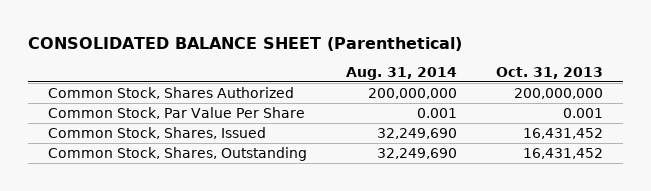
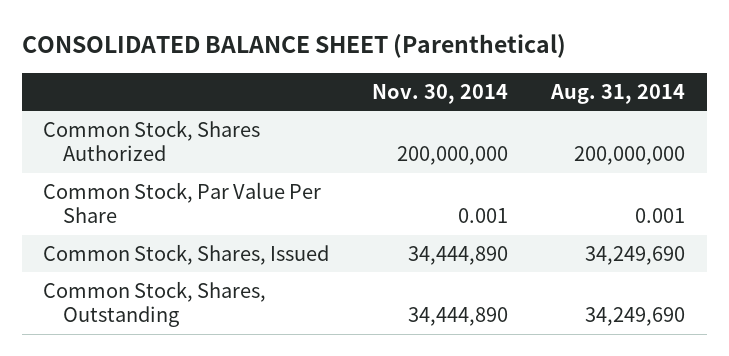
[496,66,604,79] Oct. 31, 2013 -> none
none -> [372,84,509,105] Nov. 30, 2014
[376,127,457,139] 32,249,690 -> [585,245,686,265] 34,249,690
[376,147,457,159] 32,249,690 -> [585,307,686,327] 34,249,690

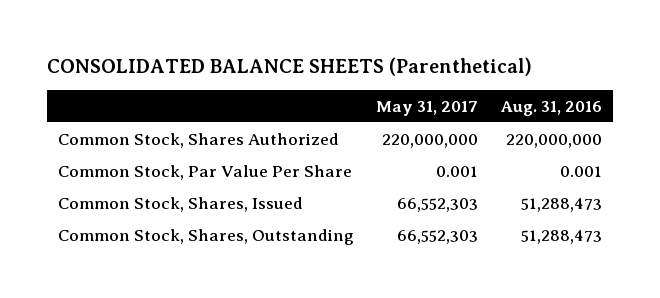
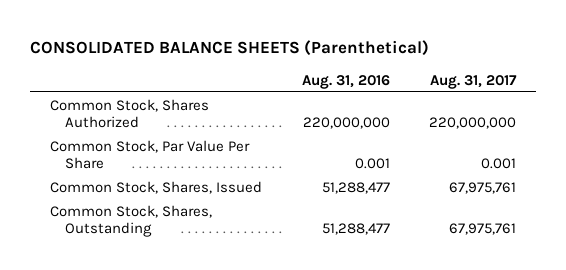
[376,100,479,116] May 31, 2017 -> none
none -> [430,74,518,89] Aug. 31, 2017
[520,197,602,212] 51,288,473 -> [321,181,390,194] 51,288,477
[520,229,602,244] 51,288,473 -> [321,223,390,236] 51,288,477

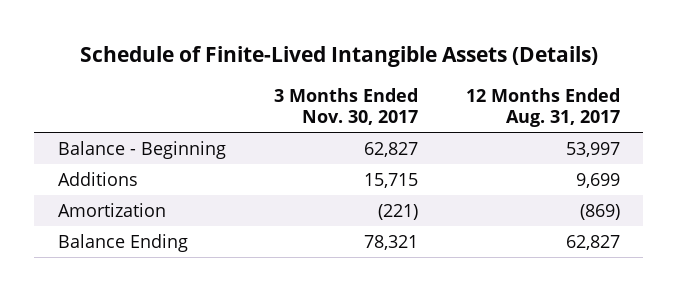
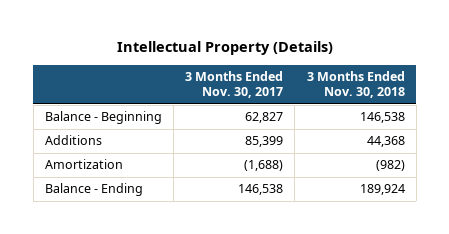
[79,45,598,67] Schedule of Finite-Lived Intangible Assets (Details) -> [116,41,333,56] Intellectual Property (Details)
[465,87,620,128] 12 Months Ended Aug. 31, 2017 -> none
none -> [306,71,405,99] 3 Months Ended Nov. 30, 2018
[363,173,418,189] 15,715 -> [245,136,284,148] 85,399
[377,204,418,221] (221) -> [244,160,284,172] (1,688)
[57,234,188,253] Balance Ending -> [44,183,143,197] Balance - Ending
[363,235,418,251] 78,321 -> [238,184,284,196] 146,538

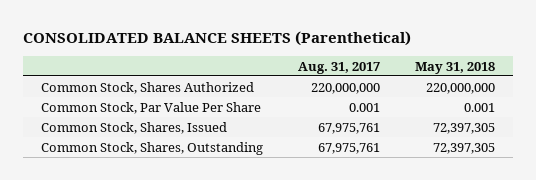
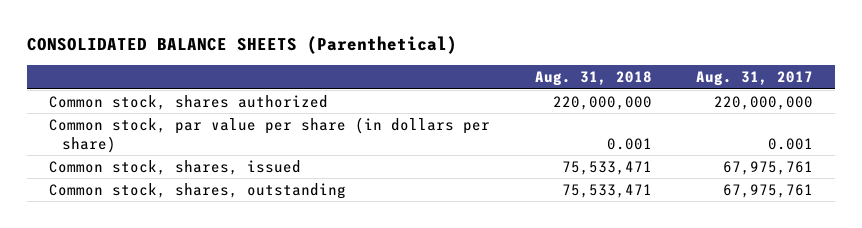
[415,61,496,74] May 31, 2018 -> none
none -> [534,71,652,87] Aug. 31, 2018
[40,81,254,94] Common Stock, Shares Authorized -> [49,94,329,110] Common stock, shares authorized
[40,101,261,114] Common Stock, Par Value Per Share -> [49,116,491,153] Common stock, par value per share (in dollars per share)
[40,121,227,134] Common Stock, Shares, Issued -> [49,159,302,175] Common stock, shares, issued
[40,141,263,155] Common Stock, Shares, Outstanding -> [49,182,347,199] Common stock, shares, outstanding

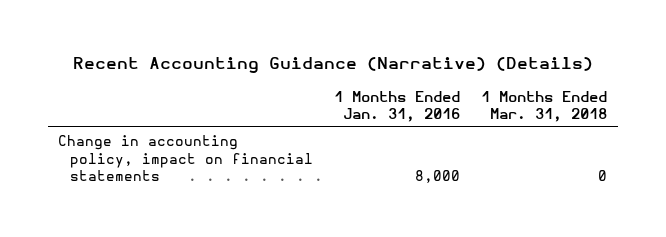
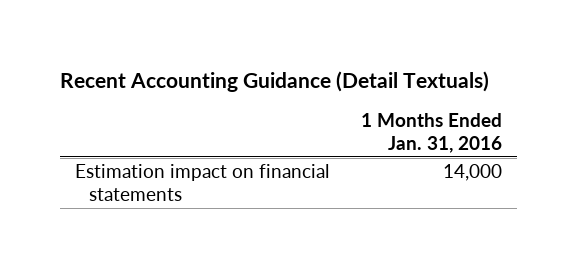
[72,57,593,74] Recent Accounting Guidance (Narrative) (Details) -> [59,71,489,93] Recent Accounting Guidance (Detail Textuals)
[481,90,608,123] 1 Months Ended Mar. 31, 2018 -> none
[58,135,313,182] Change in accounting policy, impact on financial statements -> [75,164,330,202] Estimation impact on financial statements
[414,170,460,184] 8,000 -> [442,164,502,182] 14,000

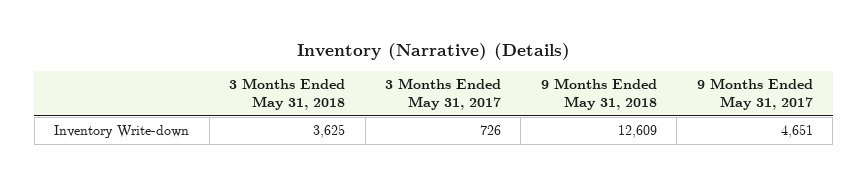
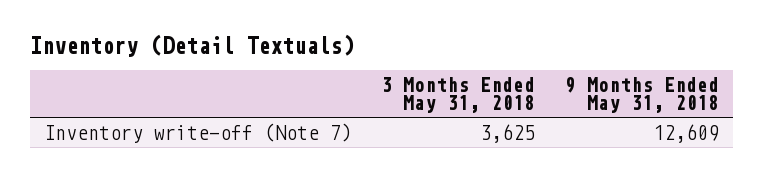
[296,43,570,61] Inventory (Narrative) (Details) -> [29,34,354,58] Inventory (Detail Textuals)
[385,77,502,111] 3 Months Ended May 31, 2017 -> none
[696,77,813,111] 9 Months Ended May 31, 2017 -> none
[54,125,190,139] Inventory Write-down -> [44,122,353,143] Inventory write-off (Note 7)

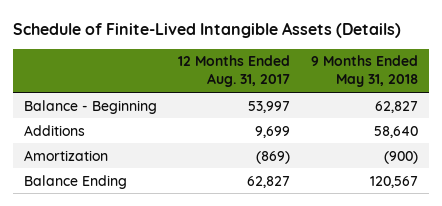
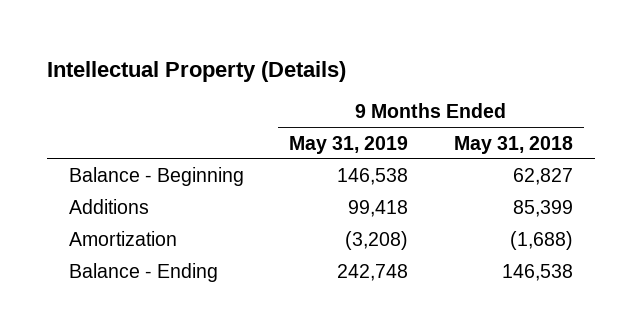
[13,21,402,38] Schedule of Finite-Lived Intangible Assets (Details) -> [46,60,346,82] Intellectual Property (Details)
[177,55,290,88] 12 Months Ended Aug. 31, 2017 -> none
none -> [289,135,409,154] May 31, 2019
[374,125,419,138] 58,640 -> [512,200,573,218] 85,399
[384,150,419,164] (900) -> [509,231,573,251] (1,688)
[23,174,127,189] Balance Ending -> [69,263,219,283] Balance - Ending
[370,175,419,188] 120,567 -> [501,264,573,282] 146,538

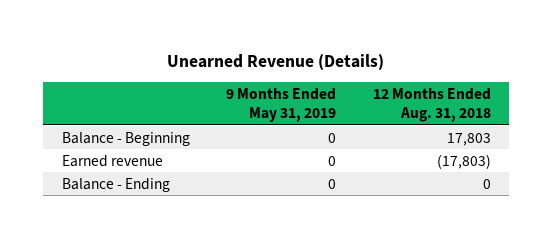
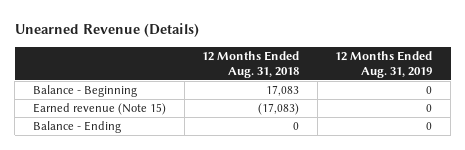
[226,88,337,123] 9 Months Ended May 31, 2019 -> none
none -> [335,50,433,78] 12 Months Ended Aug. 31, 2019
[446,132,491,146] 17,803 -> [266,85,300,97] 17,083
[61,154,163,167] Earned revenue -> [32,103,166,116] Earned revenue (Note 15)
[436,153,491,169] (17,803) -> [258,103,300,116] (17,083)

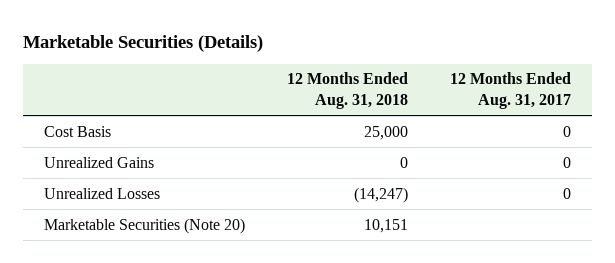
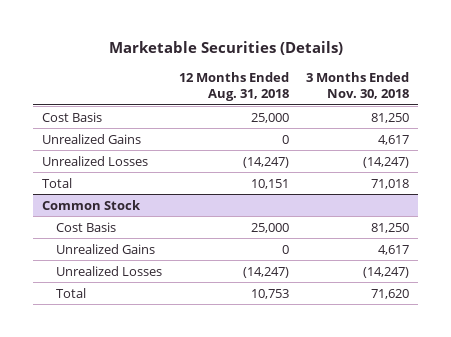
[449,72,571,110] 12 Months Ended Aug. 31, 2017 -> none
none -> [306,71,410,100] 3 Months Ended Nov. 30, 2018
[43,217,245,234] Marketable Securities (Note 20) -> [41,177,72,188] Total
none -> [41,199,141,210] Common Stock
none -> [55,221,116,232] Cost Basis
none -> [55,243,155,254] Unrealized Gains
none -> [55,265,162,276] Unrealized Losses
none -> [55,287,86,298] Total

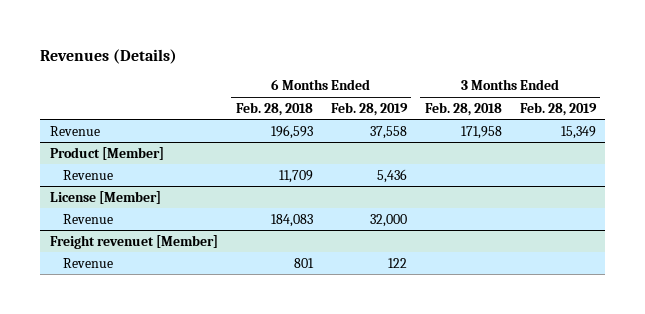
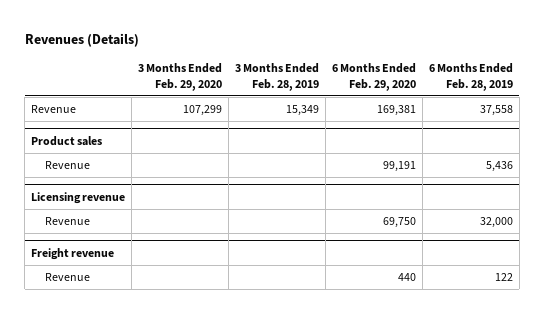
[235,101,313,116] Feb. 28, 2018 -> none
[424,101,502,116] Feb. 28, 2018 -> none
none -> [138,62,223,91] 3 Months Ended Feb. 29, 2020
none -> [331,62,416,91] 6 Months Ended Feb. 29, 2020
[49,146,164,160] Product [Member] -> [31,135,103,146] Product sales
[49,190,161,204] License [Member] -> [31,191,126,204] Licensing revenue
[49,234,218,249] Freight revenuet [Member] -> [31,247,115,260] Freight revenue

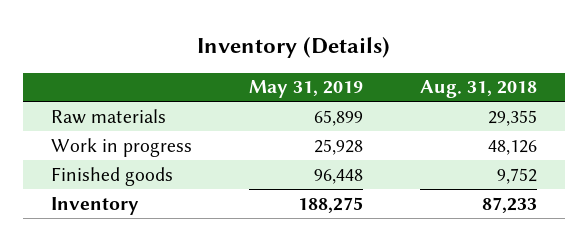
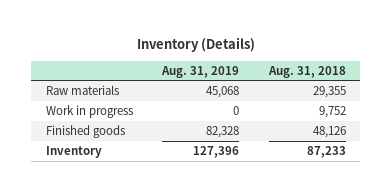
[248,80,363,99] May 31, 2019 -> none
none -> [161,65,240,78] Aug. 31, 2019
[487,139,537,155] 48,126 -> [318,106,346,119] 9,752
[496,167,537,184] 9,752 -> [312,126,346,139] 48,126

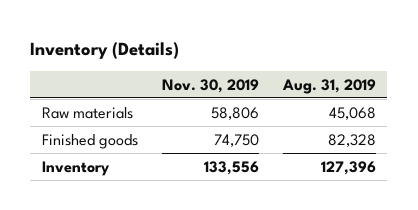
[267,65,346,78] Aug. 31, 2018 -> none
none -> [161,78,259,93] Nov. 30, 2019
[45,105,133,119] Work in progress -> none

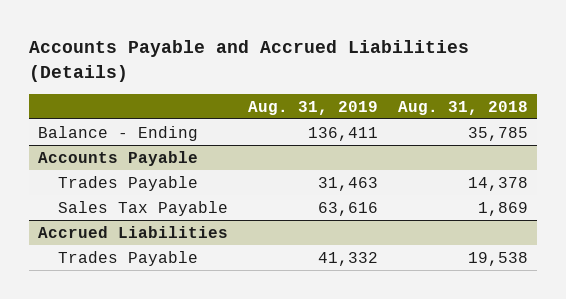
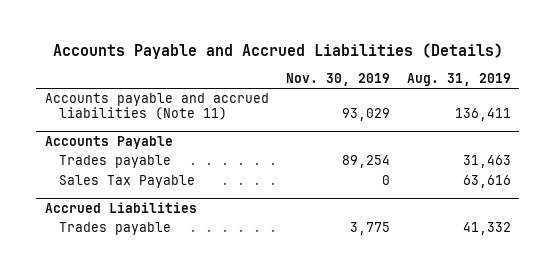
[397,100,528,115] Aug. 31, 2018 -> none
none -> [285,73,390,87] Nov. 30, 2019
[38,125,199,141] Balance - Ending -> [44,93,269,121] Accounts payable and accrued liabilities (Note 11)
[58,175,199,191] Trades Payable -> [59,155,172,169] Trades payable
[58,250,199,266] Trades Payable -> [59,222,172,236] Trades payable

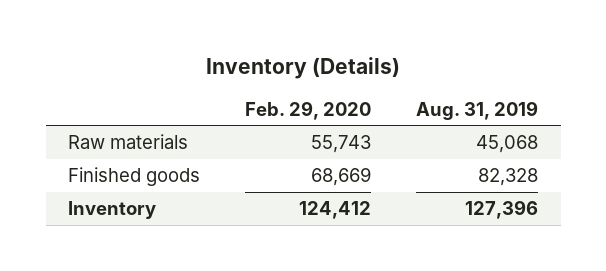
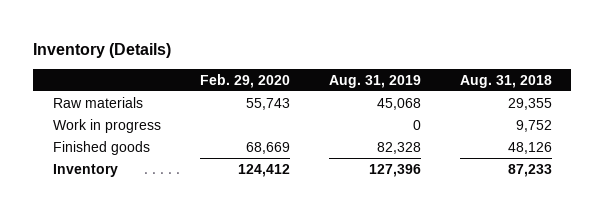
none -> [459,74,552,88] Aug. 31, 2018
none -> [52,118,161,133] Work in progress

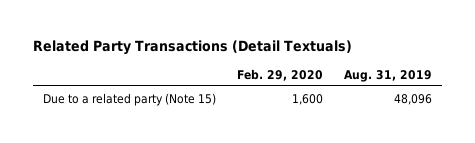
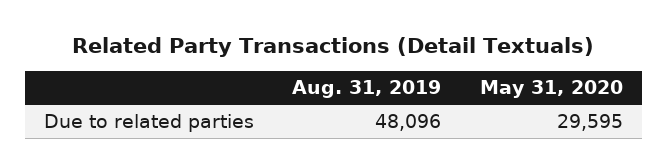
[237,68,324,81] Feb. 29, 2020 -> none
none -> [479,80,623,99] May 31, 2020
[43,92,217,106] Due to a related party (Note 15) -> [43,114,254,133] Due to related parties

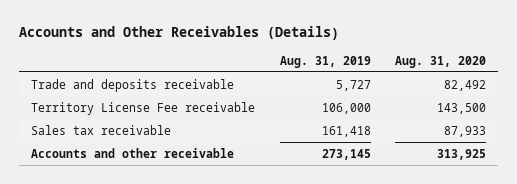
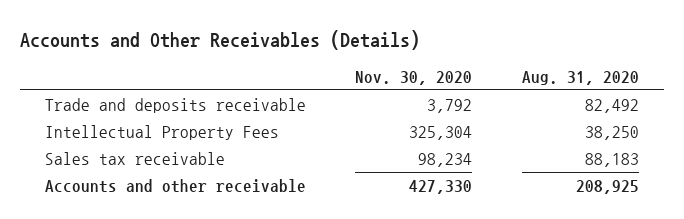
[279,55,371,68] Aug. 31, 2019 -> none
none -> [355,70,473,85] Nov. 30, 2020
[31,101,256,115] Territory License Fee receivable -> none
none -> [45,124,280,140] Intellectual Property Fees
[443,125,486,137] 87,933 -> [584,152,639,167] 88,183
[436,148,486,160] 313,925 -> [575,179,639,194] 208,925

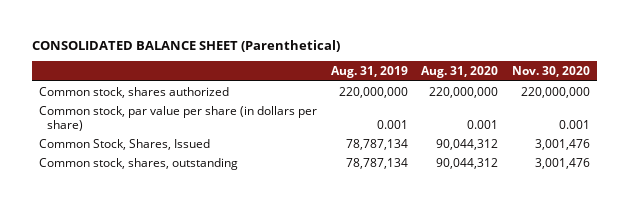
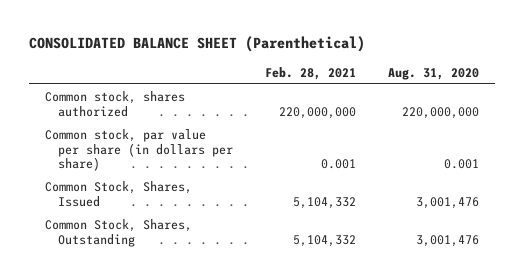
[330,65,408,78] Aug. 31, 2019 -> none
[512,65,591,77] Nov. 30, 2020 -> none
none -> [265,66,357,80] Feb. 28, 2021
[436,138,499,150] 90,044,312 -> [415,196,479,209] 3,001,476
[38,157,238,170] Common stock, shares, outstanding -> [44,218,192,247] Common Stock, Shares, Outstanding
[436,157,499,169] 90,044,312 -> [415,234,479,247] 3,001,476

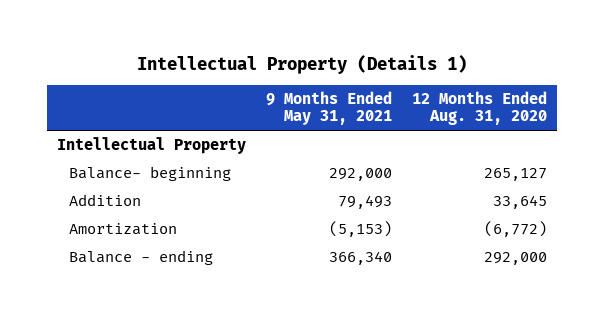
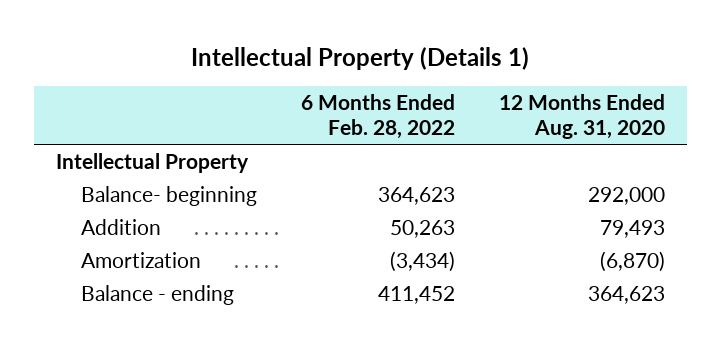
[266,91,393,126] 9 Months Ended May 31, 2021 -> none
none -> [300,93,455,139] 6 Months Ended Feb. 28, 2022
[484,168,548,182] 265,127 -> [587,186,665,205] 292,000
[493,195,548,210] 33,645 -> [599,219,665,238] 79,493
[484,221,548,238] (6,772) -> [599,250,665,272] (6,870)
[484,252,548,266] 292,000 -> [587,285,665,304] 364,623

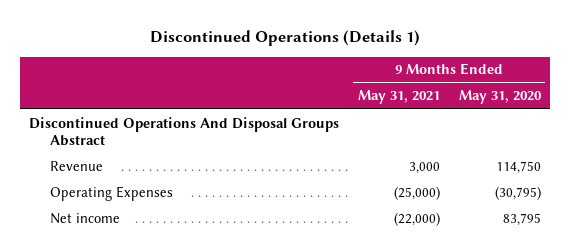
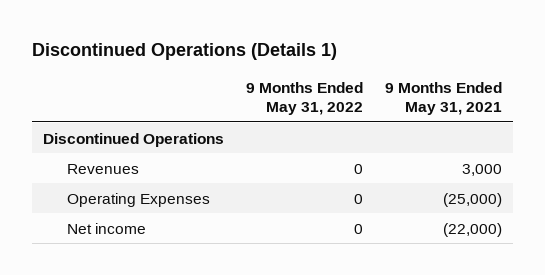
[458,90,542,105] May 31, 2020 -> none
none -> [246,81,364,115] 9 Months Ended May 31, 2022
[28,116,339,146] Discontinued Operations And Disposal Groups Abstract -> [43,132,225,147] Discontinued Operations
[50,160,104,171] Revenue -> [66,163,139,174] Revenues

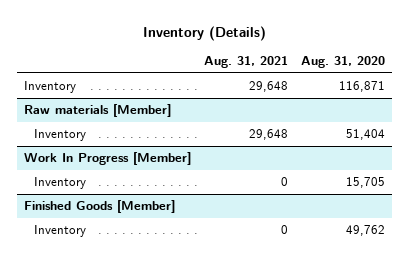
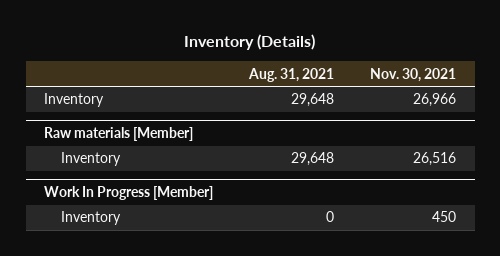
[301,56,386,69] Aug. 31, 2020 -> none
none -> [370,67,457,82] Nov. 30, 2021
[23,200,175,214] Finished Goods [Member] -> none
[33,225,86,238] Inventory -> none

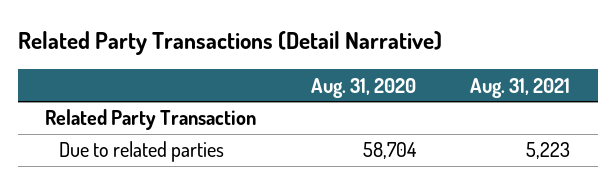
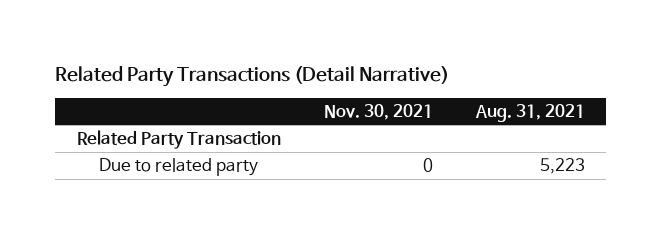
[310,77,416,98] Aug. 31, 2020 -> none
none -> [323,104,433,121] Nov. 30, 2021
[59,141,225,163] Due to related parties -> [98,158,258,177] Due to related party

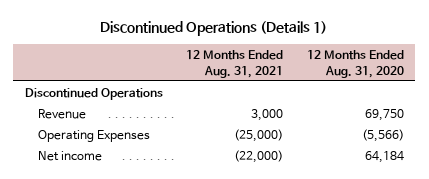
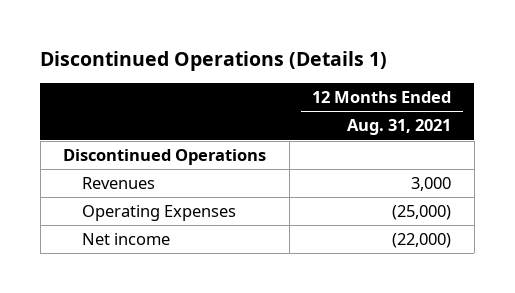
[306,50,404,78] 12 Months Ended Aug. 31, 2020 -> none
[38,108,87,119] Revenue -> [82,177,156,190] Revenues

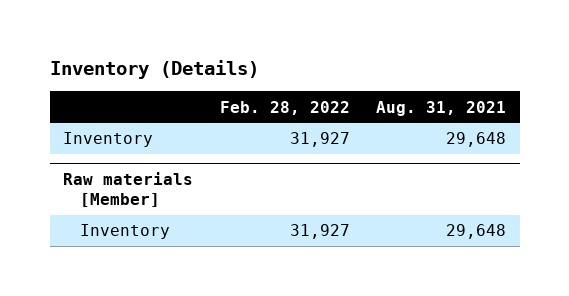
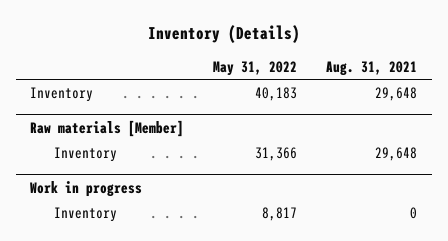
[219,100,350,115] Feb. 28, 2022 -> none
none -> [213,60,298,76] May 31, 2022
none -> [30,180,143,197] Work in progress
none -> [53,206,117,222] Inventory

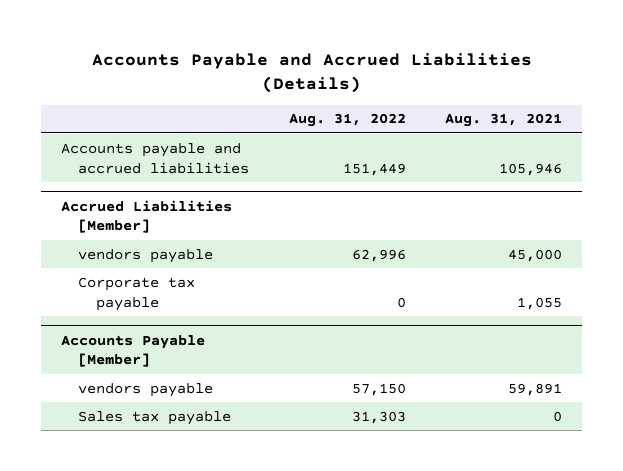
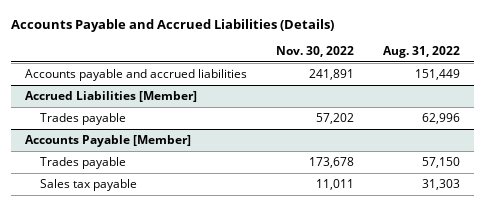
[445,113,563,128] Aug. 31, 2021 -> none
none -> [276,46,355,58] Nov. 30, 2022
[78,276,196,311] Corporate tax payable -> none
[78,248,214,263] vendors payable -> [39,112,126,125] Trades payable
[78,382,214,397] vendors payable -> [39,156,126,169] Trades payable

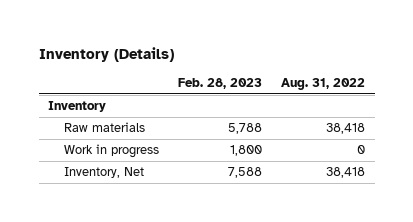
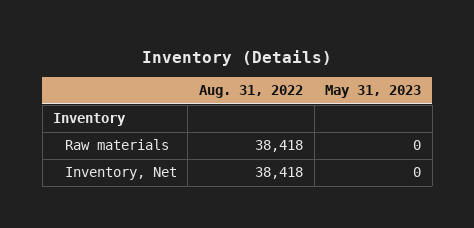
[178,78,263,90] Feb. 28, 2023 -> none
none -> [325,85,422,99] May 31, 2023
[64,144,160,159] Work in progress -> none

